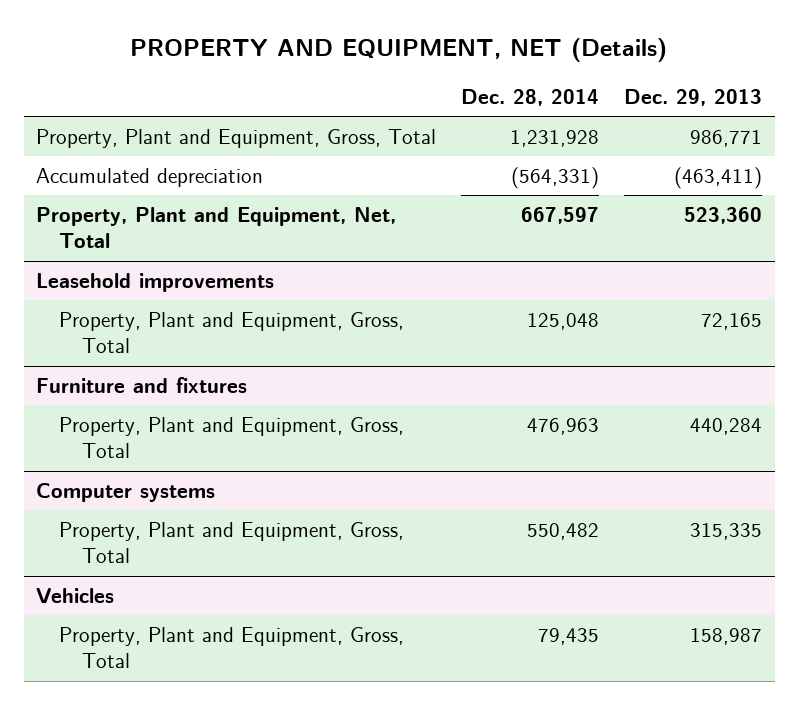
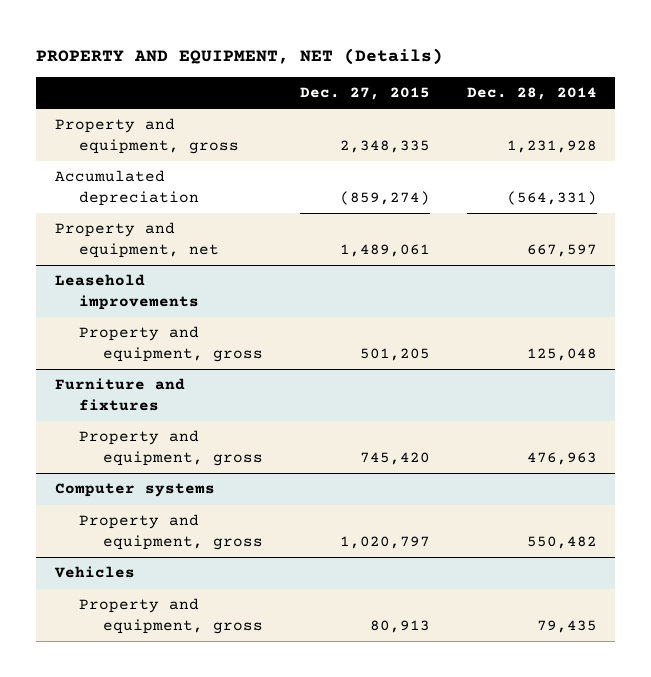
[624,88,763,106] Dec. 29, 2013 -> none
none -> [299,86,430,100] Dec. 27, 2015
[36,128,437,148] Property, Plant and Equipment, Gross, Total -> [54,118,239,154] Property and equipment, gross
[36,206,397,249] Property, Plant and Equipment, Net, Total -> [54,222,219,258] Property and equipment, net
[59,311,405,354] Property, Plant and Equipment, Gross, Total -> [78,326,263,362] Property and equipment, gross
[59,416,405,459] Property, Plant and Equipment, Gross, Total -> [78,430,263,466] Property and equipment, gross
[59,521,405,564] Property, Plant and Equipment, Gross, Total -> [78,514,263,550] Property and equipment, gross
[59,626,405,669] Property, Plant and Equipment, Gross, Total -> [78,598,263,634] Property and equipment, gross

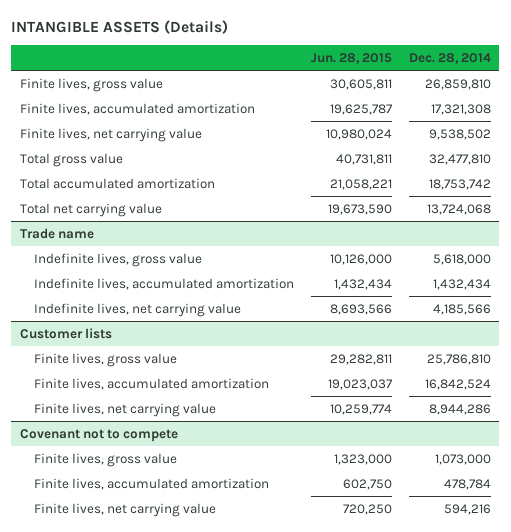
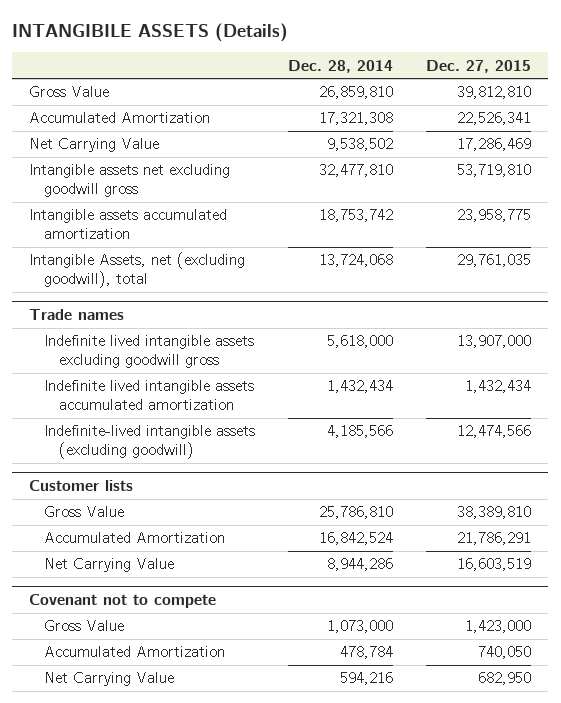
[11,19,229,34] INTANGIBLE ASSETS (Details) -> [12,22,289,42] INTANGIBILE ASSETS (Details)
[310,52,392,64] Jun. 28, 2015 -> none
none -> [426,59,532,73] Dec. 27, 2015
[19,77,163,92] Finite lives, gross value -> [29,86,110,98] Gross Value
[19,102,255,115] Finite lives, accumulated amortization -> [29,112,211,124] Accumulated Amortization
[19,127,202,142] Finite lives, net carrying value -> [29,138,160,153] Net Carrying Value
[19,152,123,167] Total gross value -> [29,164,231,198] Intangible assets net excluding goodwill gross
[19,177,215,189] Total accumulated amortization -> [29,209,228,240] Intangible assets accumulated amortization
[19,202,162,217] Total net carrying value -> [29,252,246,289] Intangible Assets, net (excluding goodwill), total
[19,227,94,239] Trade name -> [29,308,125,320] Trade names
[33,252,202,267] Indefinite lives, gross value -> [43,335,254,369] Indefinite lived intangible assets excluding goodwill gross
[33,277,294,290] Indefinite lives, accumulated amortization -> [43,380,254,411] Indefinite lived intangible assets accumulated amortization
[33,302,241,317] Indefinite lives, net carrying value -> [43,425,255,460] Indefinite-lived intangible assets (excluding goodwill)
[33,352,177,367] Finite lives, gross value -> [43,506,124,518] Gross Value
[33,377,269,390] Finite lives, accumulated amortization -> [43,532,225,544] Accumulated Amortization
[33,402,216,417] Finite lives, net carrying value -> [43,558,174,573] Net Carrying Value
[33,452,177,467] Finite lives, gross value -> [43,620,124,632] Gross Value
[33,477,269,490] Finite lives, accumulated amortization -> [43,646,225,658] Accumulated Amortization
[33,502,216,517] Finite lives, net carrying value -> [43,672,174,687] Net Carrying Value

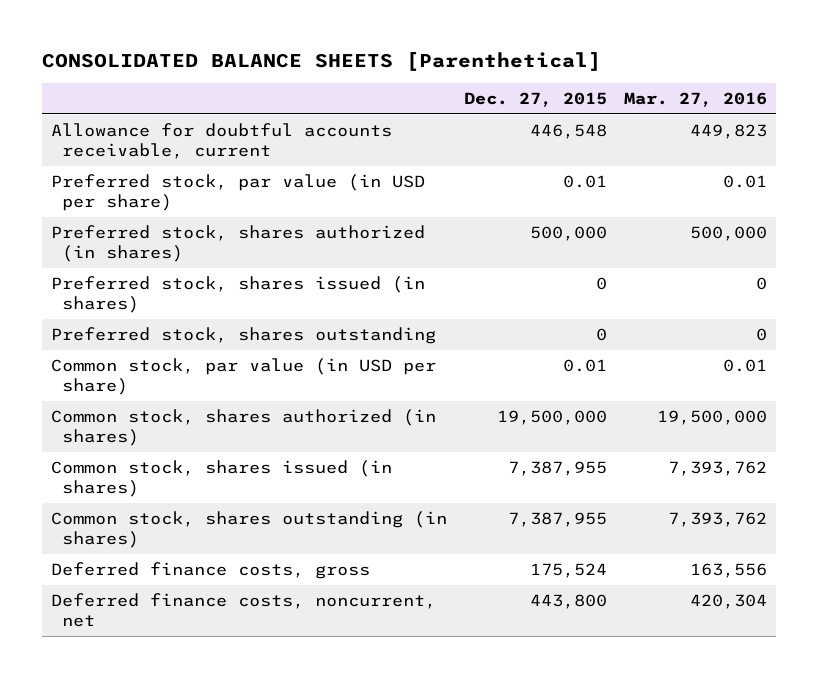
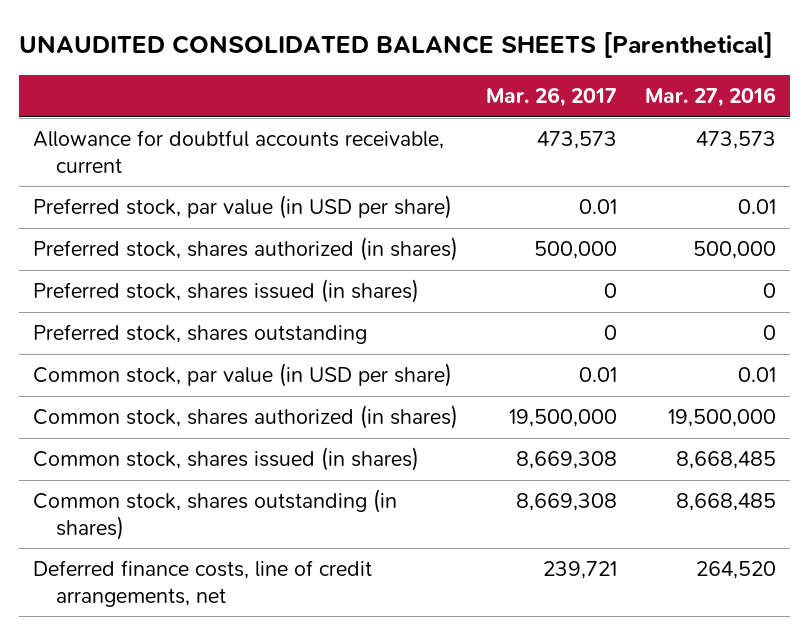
[42,52,602,72] CONSOLIDATED BALANCE SHEETS [Parenthetical] -> [19,31,774,58] UNAUDITED CONSOLIDATED BALANCE SHEETS [Parenthetical]
[463,92,607,108] Dec. 27, 2015 -> none
none -> [486,86,618,107] Mar. 26, 2017
[690,123,768,139] 449,823 -> [695,131,776,150] 473,573
[50,561,370,579] Deferred finance costs, gross -> none
[50,592,436,627] Deferred finance costs, noncurrent, net -> none
[668,460,768,476] 7,393,762 -> [675,451,776,470] 8,668,485
[668,511,768,527] 7,393,762 -> [675,493,776,512] 8,668,485
none -> [33,560,373,607] Deferred finance costs, line of credit arrangements, net

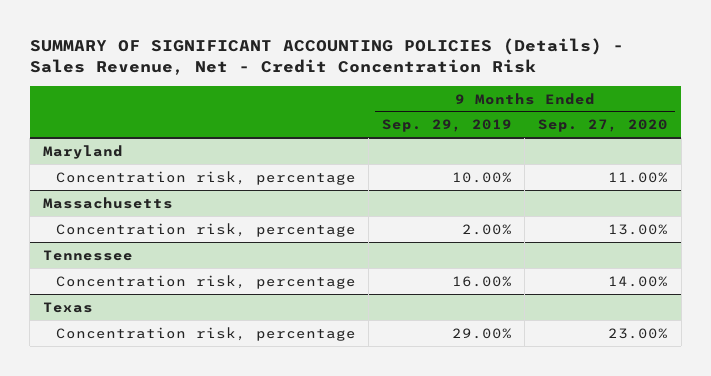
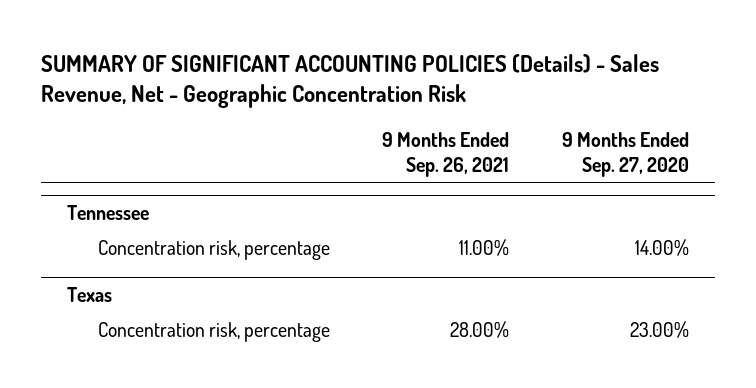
[29,38,624,76] SUMMARY OF SIGNIFICANT ACCOUNTING POLICIES (Details) - Sales Revenue, Net - Credit Concentration Risk -> [41,53,660,109] SUMMARY OF SIGNIFICANT ACCOUNTING POLICIES (Details) - Sales Revenue, Net - Geographic Concentration Risk
[381,119,512,133] Sep. 29, 2019 -> none
none -> [382,131,510,177] 9 Months Ended Sep. 26, 2021
[42,144,123,159] Maryland -> none
[55,170,356,185] Concentration risk, percentage -> none
[42,196,173,209] Massachusetts -> none
[55,222,356,237] Concentration risk, percentage -> none

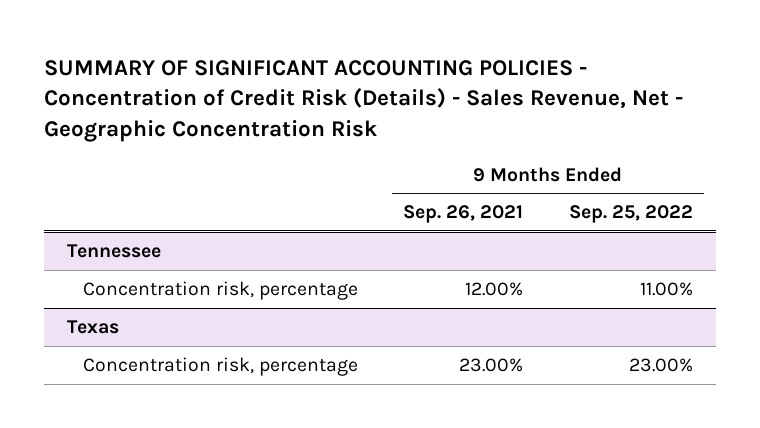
[41,53,660,109] SUMMARY OF SIGNIFICANT ACCOUNTING POLICIES (Details) - Sales Revenue, Net - Geographic Concentration Risk -> [44,59,684,142] SUMMARY OF SIGNIFICANT ACCOUNTING POLICIES - Concentration of Credit Risk (Details) - Sales Revenue, Net - Geographic Concentration Risk
[562,131,690,177] 9 Months Ended Sep. 27, 2020 -> none
none -> [569,205,694,224] Sep. 25, 2022
[459,238,510,256] 11.00% -> [465,282,524,297] 12.00%
[450,320,510,338] 28.00% -> [459,358,524,373] 23.00%

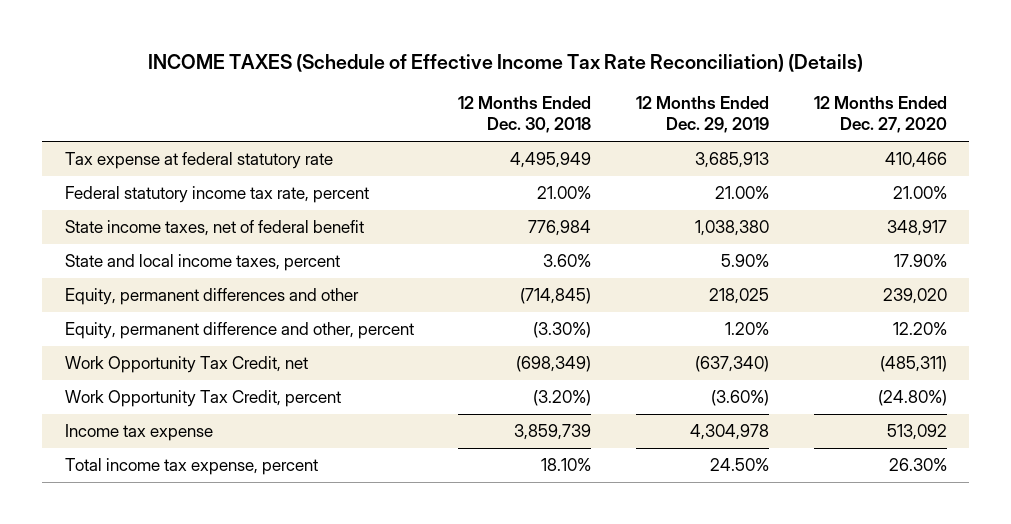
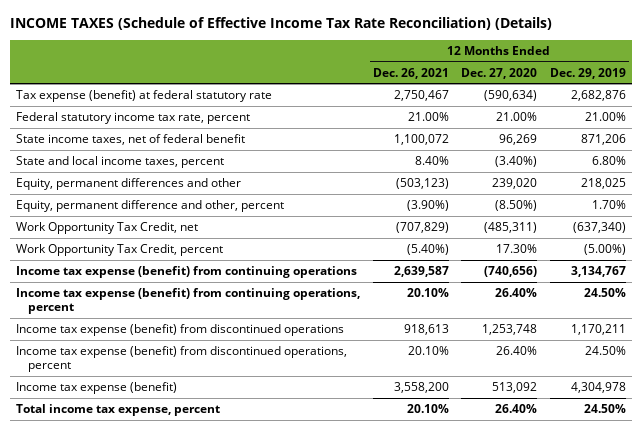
[458,95,592,134] 12 Months Ended Dec. 30, 2018 -> none
none -> [372,67,449,79] Dec. 26, 2021
[64,152,333,170] Tax expense at federal statutory rate -> [16,90,273,103] Tax expense (benefit) at federal statutory rate
[694,152,769,169] 3,685,913 -> [570,90,626,102] 2,682,876
[884,152,947,169] 410,466 -> [484,90,538,102] (590,634)
[694,220,769,237] 1,038,380 -> [580,134,626,146] 871,206
[886,220,947,237] 348,917 -> [499,134,538,146] 96,269
[720,254,769,268] 5.90% -> [591,156,626,166] 6.80%
[893,254,947,268] 17.90% -> [495,156,538,168] (3.40%)
[724,322,769,336] 1.20% -> [591,200,626,210] 1.70%
[892,322,947,336] 12.20% -> [495,200,538,212] (8.50%)
[710,390,769,407] (3.60%) -> [583,244,626,256] (5.00%)
[877,390,947,407] (24.80%) -> [496,244,538,254] 17.30%
none -> [16,266,358,279] Income tax expense (benefit) from continuing operations
none -> [16,288,361,315] Income tax expense (benefit) from continuing operations, percent
none -> [16,324,345,337] Income tax expense (benefit) from discontinued operations
none -> [16,346,348,373] Income tax expense (benefit) from discontinued operations, percent
[64,424,213,442] Income tax expense -> [16,382,178,395] Income tax expense (benefit)
[888,458,947,472] 26.30% -> [495,404,538,414] 26.40%

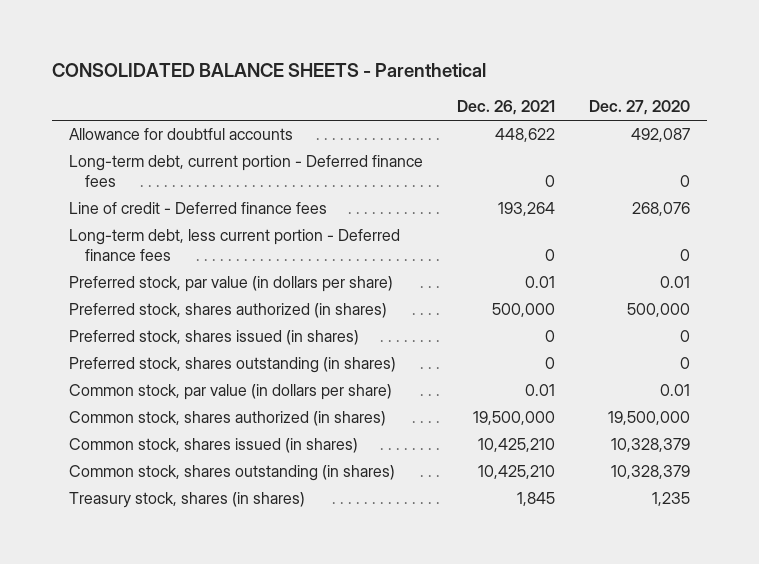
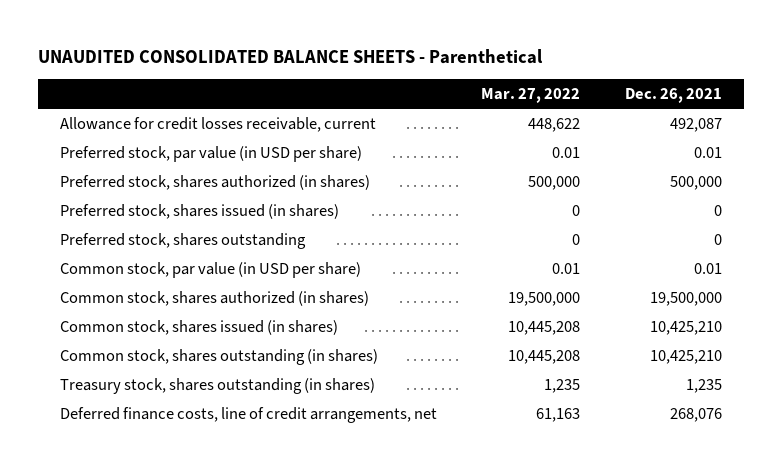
[51,62,486,77] CONSOLIDATED BALANCE SHEETS - Parenthetical -> [37,49,543,65] UNAUDITED CONSOLIDATED BALANCE SHEETS - Parenthetical
[588,100,690,116] Dec. 27, 2020 -> none
none -> [481,88,581,104] Mar. 27, 2022
[68,155,423,188] Long-term debt, current portion - Deferred finance fees -> none
[68,202,327,215] Line of credit - Deferred finance fees -> none
[68,229,400,262] Long-term debt, less current portion - Deferred finance fees -> none
[68,128,293,141] Allowance for doubtful accounts -> [60,116,377,132] Allowance for credit losses receivable, current
[494,128,555,143] 448,622 -> [669,117,722,132] 492,087
[68,276,393,293] Preferred stock, par value (in dollars per share) -> [60,145,363,162] Preferred stock, par value (in USD per share)
[68,357,396,374] Preferred stock, shares outstanding (in shares) -> [60,232,307,249] Preferred stock, shares outstanding
[68,384,392,401] Common stock, par value (in dollars per share) -> [60,261,362,278] Common stock, par value (in USD per share)
[68,492,305,509] Treasury stock, shares (in shares) -> [60,377,376,394] Treasury stock, shares outstanding (in shares)
[516,492,555,507] 1,845 -> [685,378,722,393] 1,235
none -> [60,406,438,423] Deferred finance costs, line of credit arrangements, net

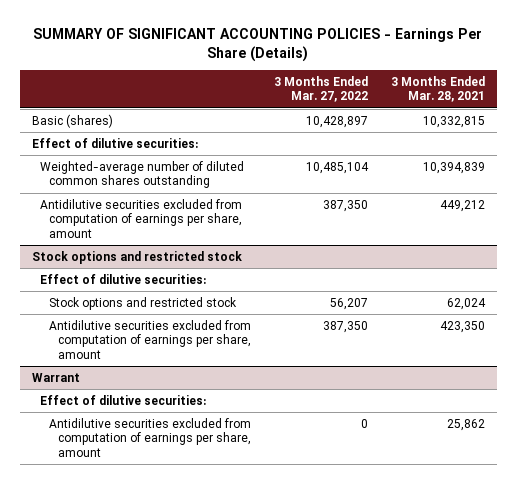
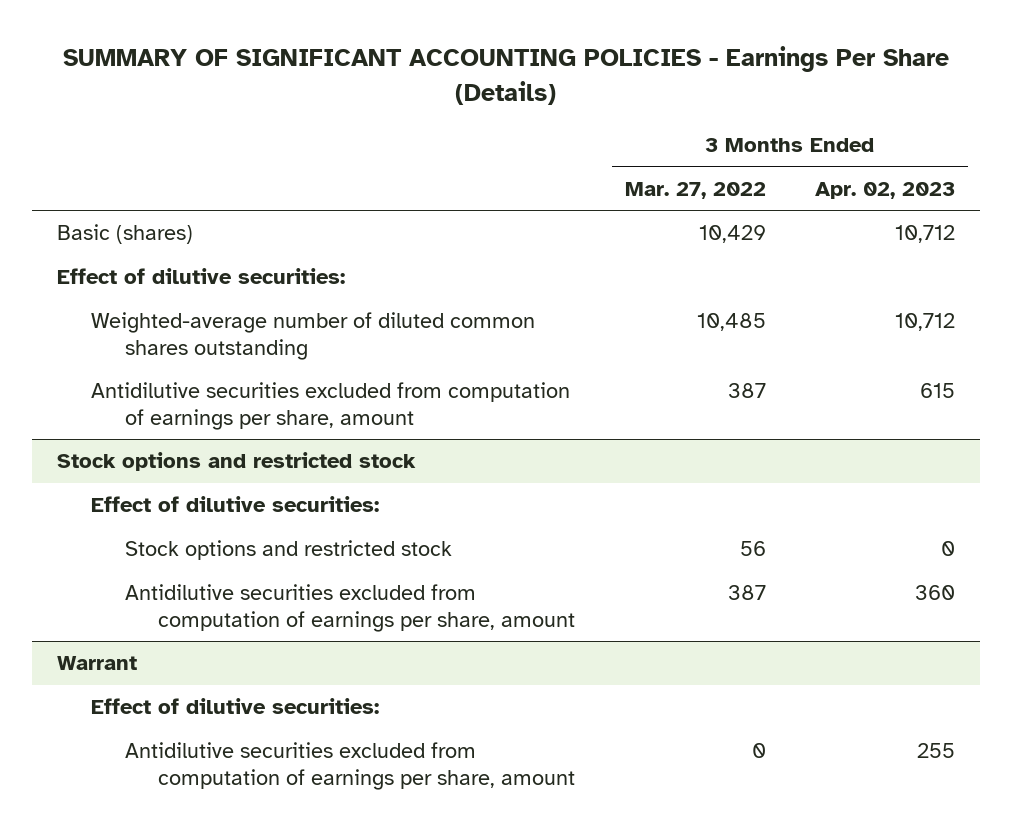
[391,76,486,103] 3 Months Ended Mar. 28, 2021 -> none
none -> [815,181,956,199] Apr. 02, 2023
[306,115,369,128] 10,428,897 -> [698,225,766,244] 10,429
[306,161,370,174] 10,485,104 -> [696,313,766,332] 10,485
[323,199,369,212] 387,350 -> [727,383,766,399] 387
[330,297,369,310] 56,207 -> [739,541,766,557] 56
[323,320,369,333] 387,350 -> [727,585,766,601] 387

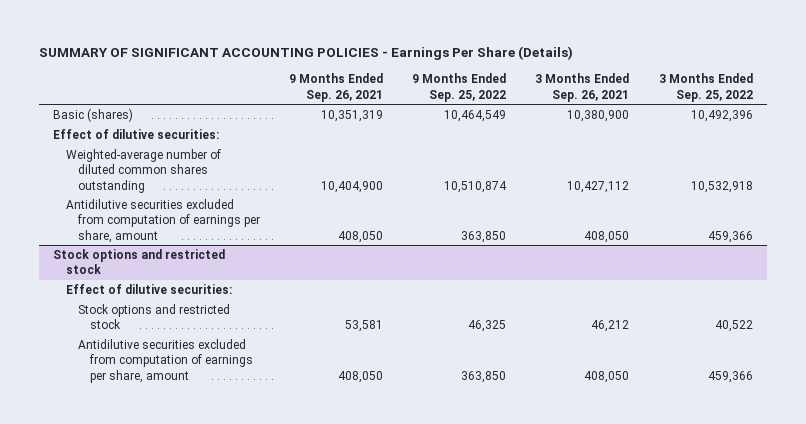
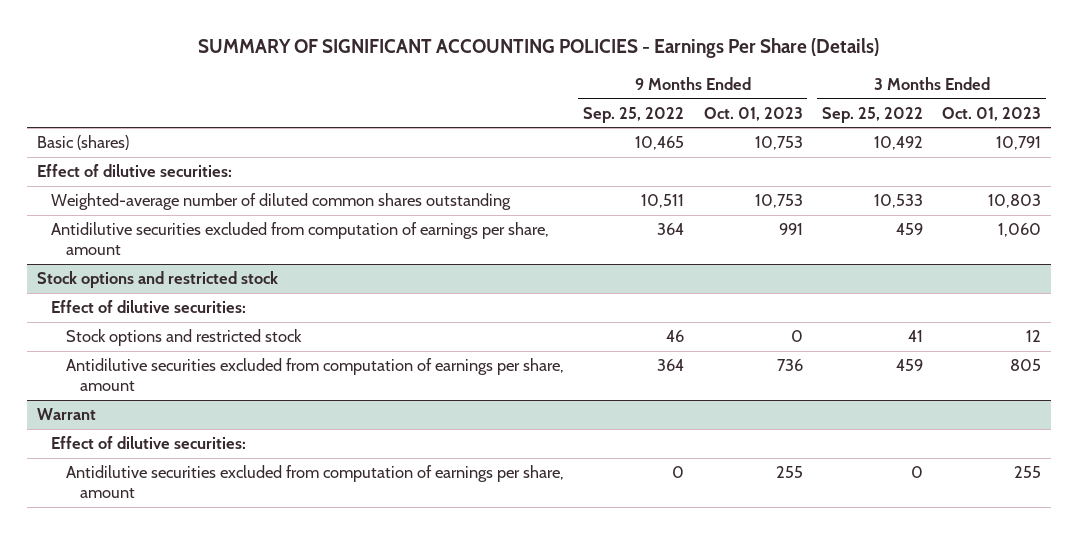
[288,73,383,102] 9 Months Ended Sep. 26, 2021 -> none
[535,73,630,102] 3 Months Ended Sep. 26, 2021 -> none
none -> [703,106,803,121] Oct. 01, 2023
none -> [942,106,1042,121] Oct. 01, 2023
[444,110,507,123] 10,464,549 -> [635,136,685,151] 10,465
[690,110,753,123] 10,492,396 -> [873,136,923,151] 10,492
[444,180,508,193] 10,510,874 -> [641,194,685,209] 10,511
[690,180,753,193] 10,532,918 -> [873,194,923,209] 10,533
[461,230,507,243] 363,850 -> [657,223,685,236] 364
[707,230,753,243] 459,366 -> [895,223,923,236] 459
[468,320,507,333] 46,325 -> [666,330,685,343] 46
[714,320,753,333] 40,522 -> [907,330,923,343] 41
[461,370,507,383] 363,850 -> [657,359,685,372] 364
[707,370,753,383] 459,366 -> [895,359,923,372] 459
none -> [36,408,96,421] Warrant
none -> [51,436,247,450] Effect of dilutive securities:
none -> [65,465,564,499] Antidilutive securities excluded from computation of earnings per share, amount

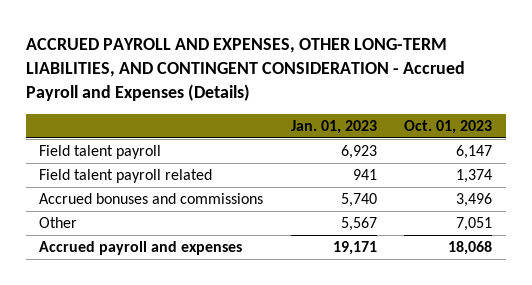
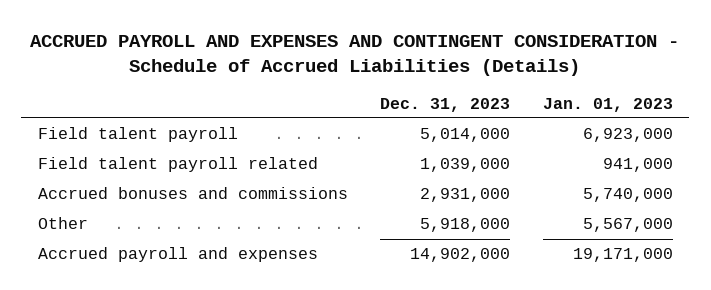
[25,37,465,102] ACCRUED PAYROLL AND EXPENSES, OTHER LONG-TERM LIABILITIES, AND CONTINGENT CONSIDERATION - Accrued Payroll and Expenses (Details) -> [30,34,680,76] ACCRUED PAYROLL AND EXPENSES AND CONTINGENT CONSIDERATION - Schedule of Accrued Liabilities (Details)
[404,119,493,134] Oct. 01, 2023 -> none
none -> [380,97,511,112] Dec. 31, 2023
[340,145,377,160] 6,923 -> [583,128,674,143] 6,923,000
[352,169,377,181] 941 -> [603,158,674,173] 941,000
[340,193,377,208] 5,740 -> [583,188,674,203] 5,740,000
[340,217,377,232] 5,567 -> [583,218,674,233] 5,567,000
[332,241,377,256] 19,171 -> [573,248,674,263] 19,171,000

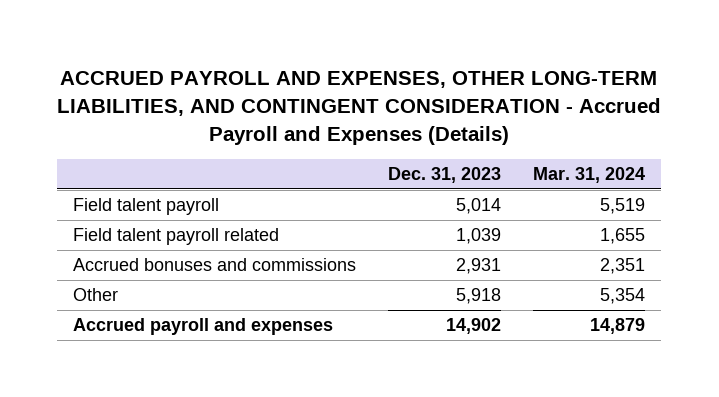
[30,34,680,76] ACCRUED PAYROLL AND EXPENSES AND CONTINGENT CONSIDERATION - Schedule of Accrued Liabilities (Details) -> [57,71,662,146] ACCRUED PAYROLL AND EXPENSES, OTHER LONG-TERM LIABILITIES, AND CONTINGENT CONSIDERATION - Accrued Payroll and Expenses (Details)
[543,97,674,112] Jan. 01, 2023 -> none
none -> [533,167,646,184] Mar. 31, 2024
[420,128,511,143] 5,014,000 -> [456,198,502,215] 5,014
[420,158,511,173] 1,039,000 -> [456,228,502,245] 1,039
[420,188,511,203] 2,931,000 -> [456,258,502,275] 2,931
[420,218,511,233] 5,918,000 -> [456,288,502,305] 5,918
[410,248,511,263] 14,902,000 -> [446,318,502,335] 14,902

